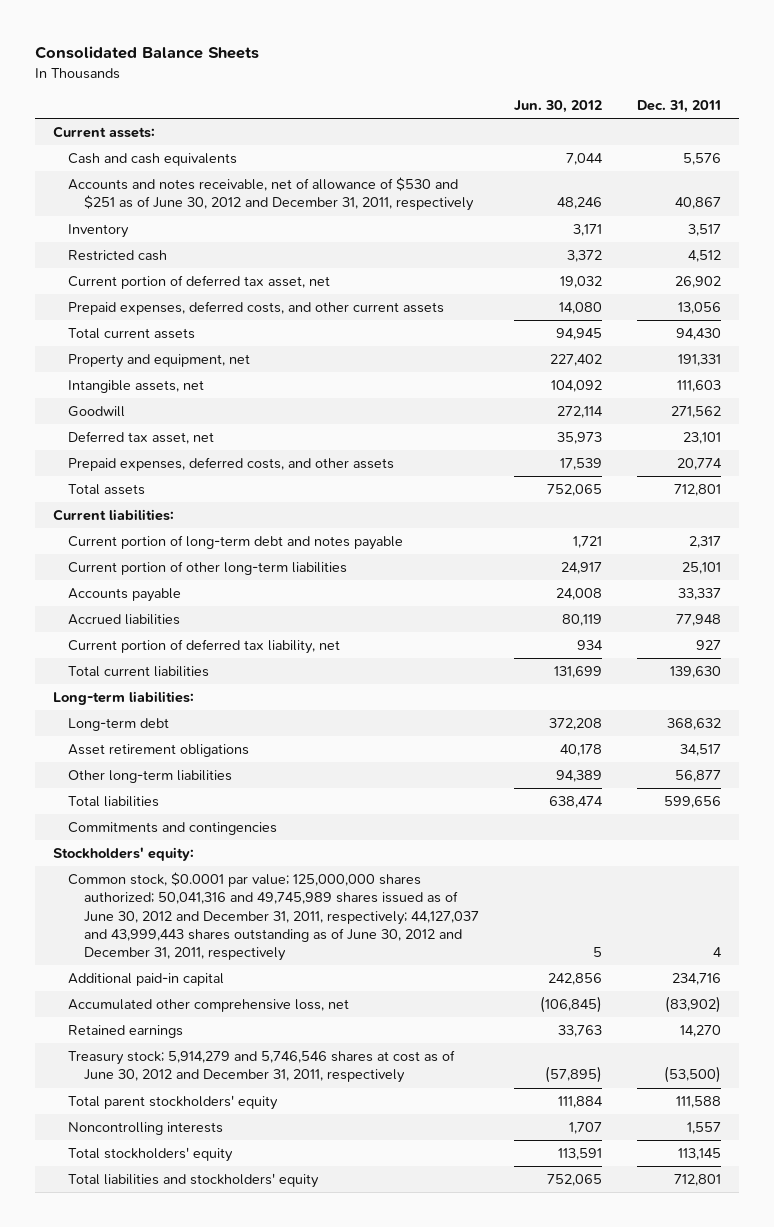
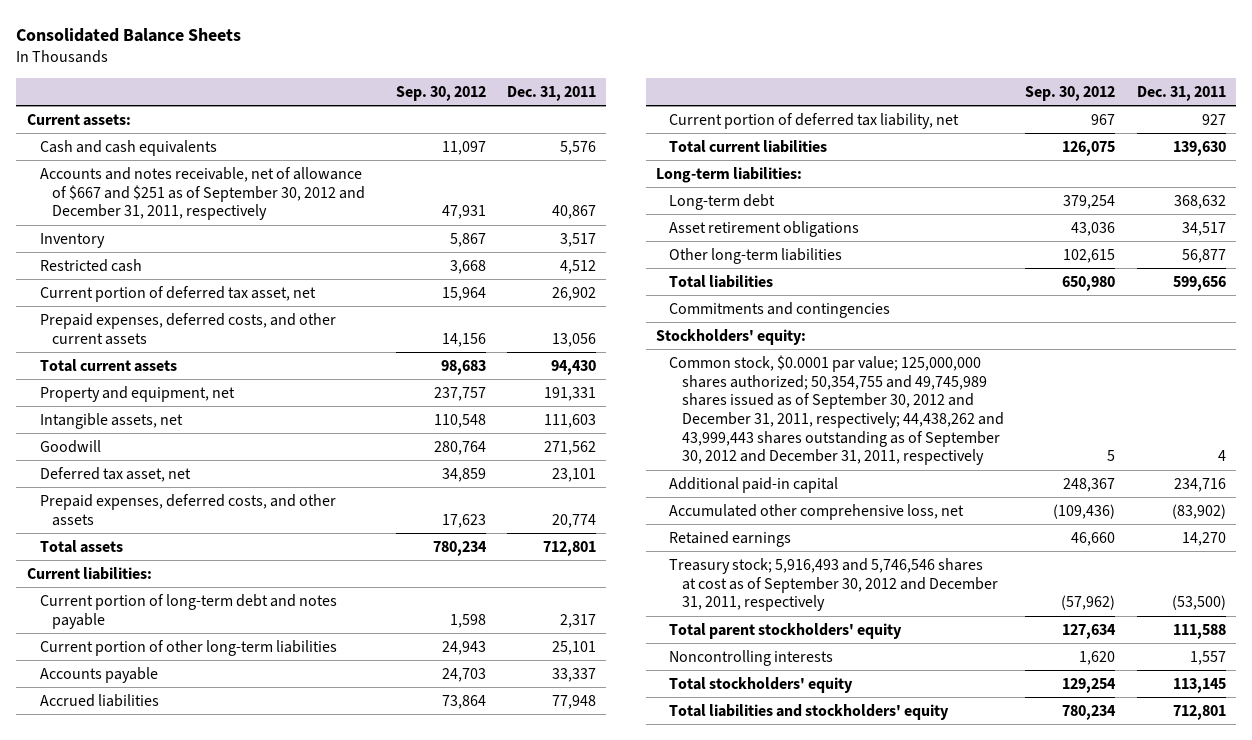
[514,100,603,114] Jun. 30, 2012 -> none
none -> [395,85,486,101] Sep. 30, 2012
[68,177,475,212] Accounts and notes receivable, net of allowance of $530 and $251 as of June 30, 2012 and December 31, 2011, respectively -> [39,166,366,221] Accounts and notes receivable, net of allowance of $667 and $251 as of September 30, 2012 and December 31, 2011, respectively
[68,872,480,962] Common stock, $0.0001 par value; 125,000,000 shares authorized; 50,041,316 and 49,745,989 shares issued as of June 30, 2012 and December 31, 2011, respectively; 44,127,037 and 43,999,443 shares outstanding as of June 30, 2012 and December 31, 2011, respectively -> [669,354,1005,466] Common stock, $0.0001 par value; 125,000,000 shares authorized; 50,354,755 and 49,745,989 shares issued as of September 30, 2012 and December 31, 2011, respectively; 44,438,262 and 43,999,443 shares outstanding as of September 30, 2012 and December 31, 2011, respectively
[68,1050,456,1084] Treasury stock; 5,914,279 and 5,746,546 shares at cost as of June 30, 2012 and December 31, 2011, respectively -> [669,557,999,612] Treasury stock; 5,916,493 and 5,746,546 shares at cost as of September 30, 2012 and December 31, 2011, respectively

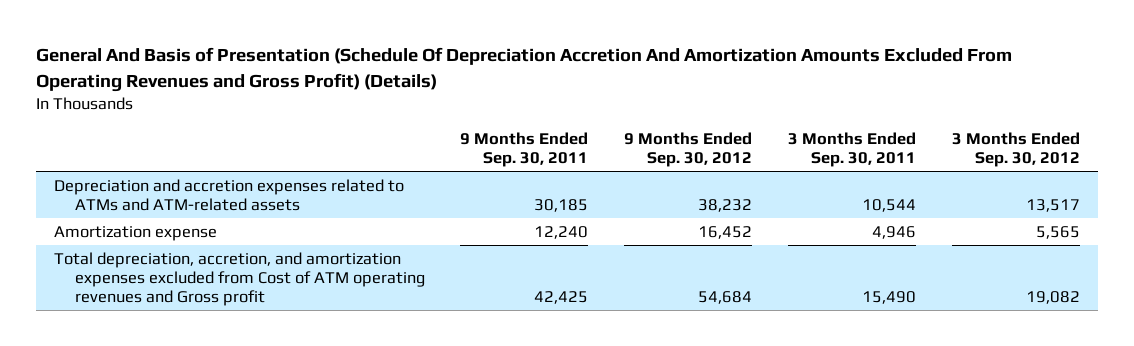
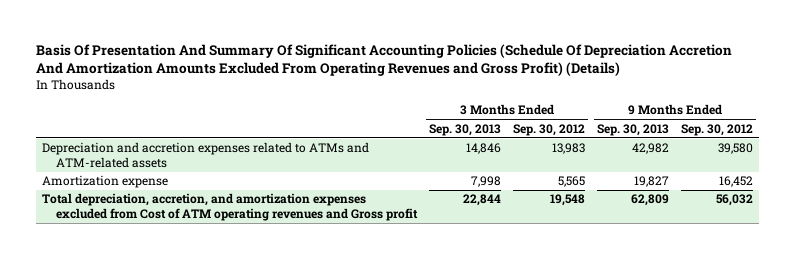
[36,47,1013,92] General And Basis of Presentation (Schedule Of Depreciation Accretion And Amortization Amounts Excluded From Operating Revenues and Gross Profit) (Details) -> [36,43,733,76] Basis Of Presentation And Summary Of Significant Accounting Policies (Schedule Of Depreciation Accretion And Amortization Amounts Excluded From Operating Revenues and Gross Profit) (Details)
[460,131,589,167] 9 Months Ended Sep. 30, 2011 -> none
[788,131,917,167] 3 Months Ended Sep. 30, 2011 -> none
none -> [429,123,502,136] Sep. 30, 2013
none -> [596,123,669,136] Sep. 30, 2013
[698,198,753,212] 38,232 -> [717,143,753,155] 39,580
[1025,198,1080,212] 13,517 -> [552,143,586,155] 13,983
[698,291,753,305] 54,684 -> [715,194,753,207] 56,032
[1025,291,1080,305] 19,082 -> [550,194,586,207] 19,548

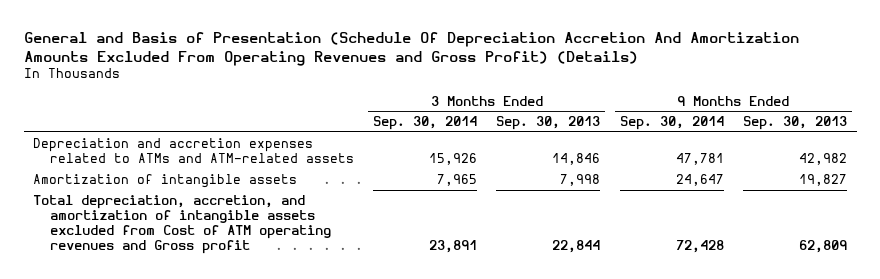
[36,43,733,76] Basis Of Presentation And Summary Of Significant Accounting Policies (Schedule Of Depreciation Accretion And Amortization Amounts Excluded From Operating Revenues and Gross Profit) (Details) -> [23,31,799,66] General and Basis of Presentation (Schedule Of Depreciation Accretion And Amortization Amounts Excluded From Operating Revenues and Gross Profit) (Details)
[513,123,586,136] Sep. 30, 2012 -> none
[680,123,753,136] Sep. 30, 2012 -> none
none -> [373,116,478,131] Sep. 30, 2014
none -> [619,116,724,131] Sep. 30, 2014
[42,175,169,189] Amortization expense -> [33,173,298,188] Amortization of intangible assets
[42,193,419,221] Total depreciation, accretion, and amortization expenses excluded from Cost of ATM operating revenues and Gross profit -> [33,194,331,254] Total depreciation, accretion, and amortization of intangible assets excluded from Cost of ATM operating revenues and Gross profit

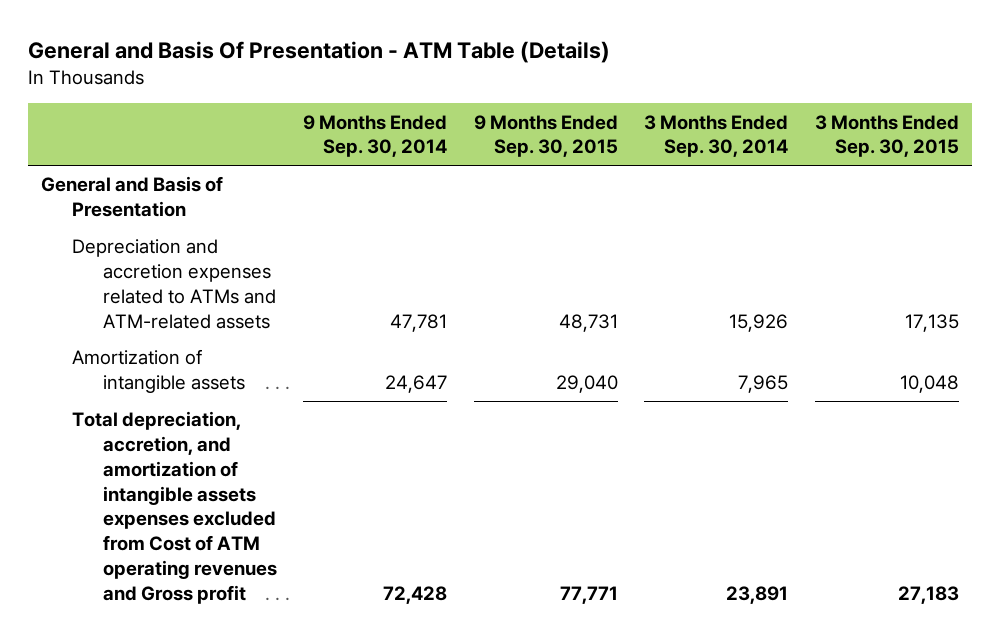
[23,31,799,66] General and Basis of Presentation (Schedule Of Depreciation Accretion And Amortization Amounts Excluded From Operating Revenues and Gross Profit) (Details) -> [28,41,611,64] General and Basis Of Presentation - ATM Table (Details)
[496,116,601,131] Sep. 30, 2013 -> none
[743,116,848,131] Sep. 30, 2013 -> none
none -> [473,114,618,158] 9 Months Ended Sep. 30, 2015
none -> [814,114,959,158] 3 Months Ended Sep. 30, 2015
none -> [41,176,224,218] General and Basis of Presentation
[33,194,331,254] Total depreciation, accretion, and amortization of intangible assets excluded from Cost of ATM operating revenues and Gross profit -> [71,411,277,604] Total depreciation, accretion, and amortization of intangible assets expenses excluded from Cost of ATM operating revenues and Gross profit

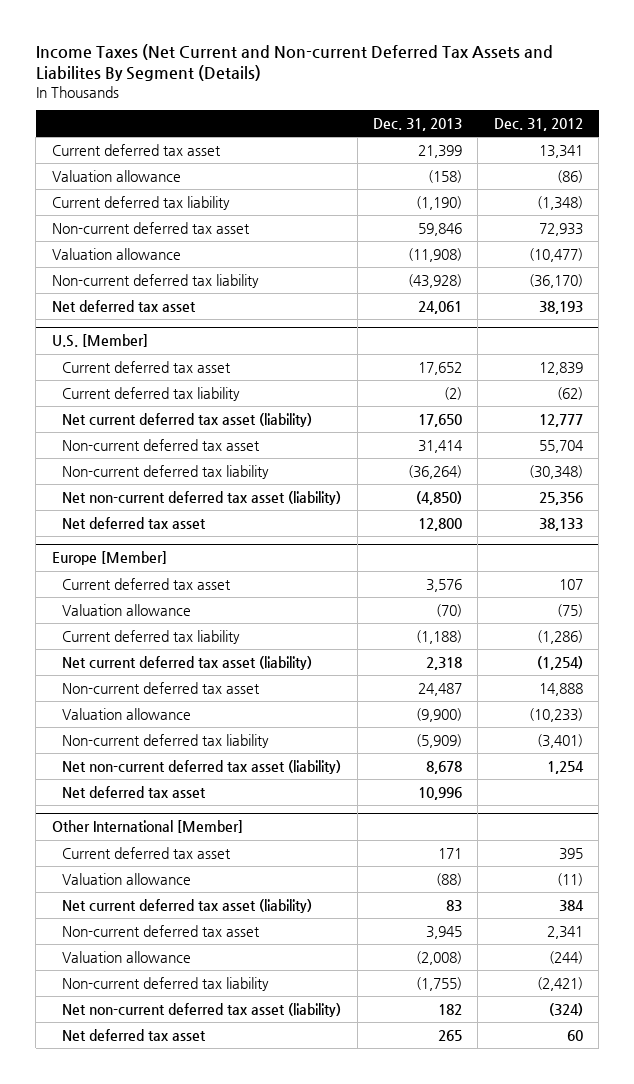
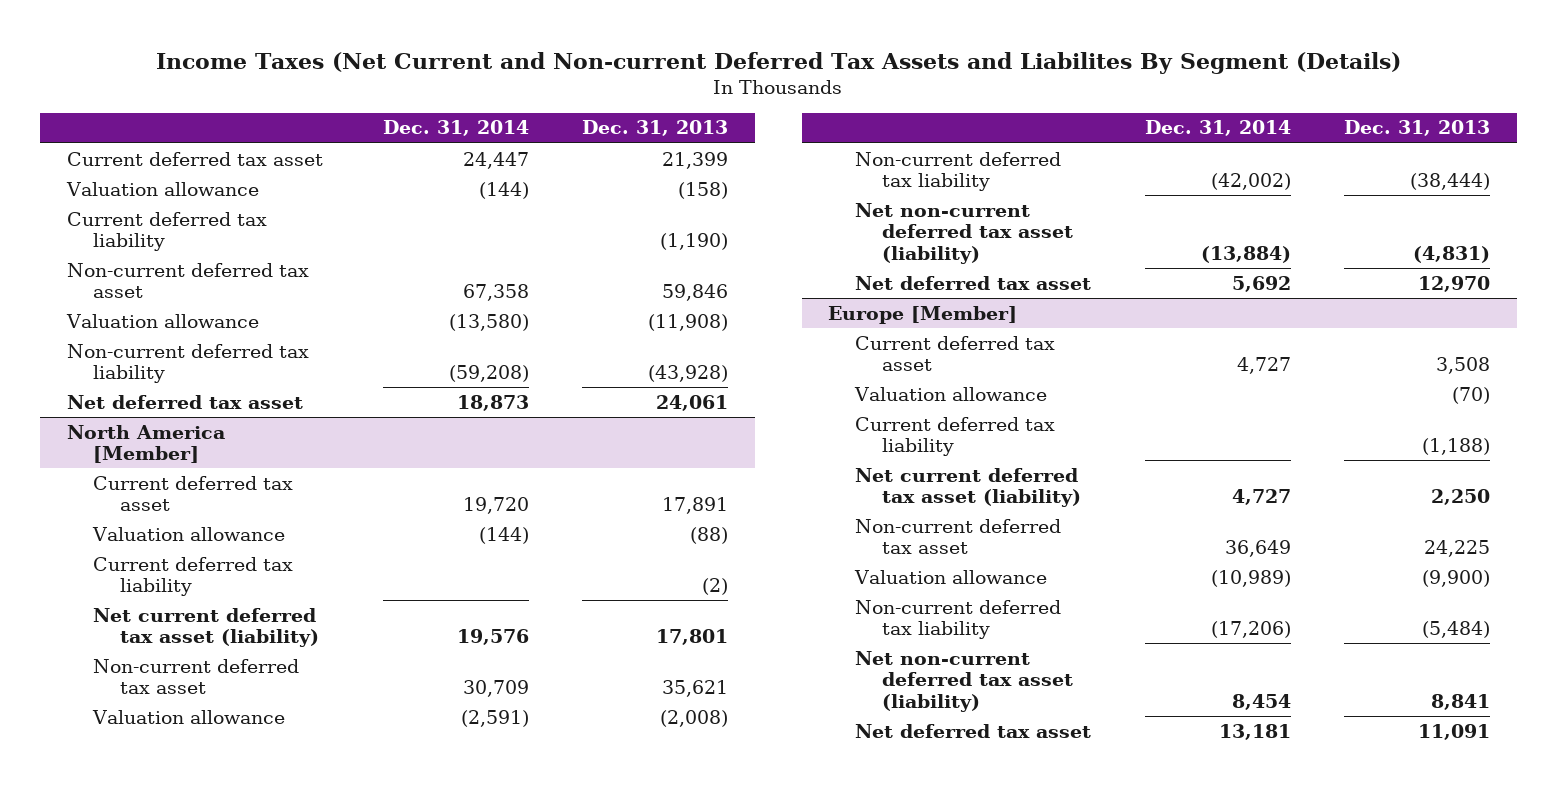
[493,118,583,132] Dec. 31, 2012 -> none
none -> [382,120,529,137] Dec. 31, 2014
[51,334,148,348] U.S. [Member] -> none
none -> [66,424,225,464] North America [Member]
[417,361,462,375] 17,652 -> [662,497,729,515] 17,891
none -> [92,526,286,541] Valuation allowance
[417,413,462,427] 17,650 -> [656,629,729,646] 17,801
[417,439,463,453] 31,414 -> [662,680,729,698] 35,621
none -> [92,709,286,724] Valuation allowance
[407,464,462,479] (36,264) -> [1410,173,1491,191] (38,444)
[415,490,462,505] (4,850) -> [1413,245,1491,263] (4,831)
[417,517,462,531] 12,800 -> [1418,275,1491,292] 12,970
[425,578,462,592] 3,576 -> [1436,357,1491,375] 3,508
[425,656,462,670] 2,318 -> [1431,489,1491,506] 2,250
[417,682,462,696] 24,487 -> [1424,540,1491,558] 24,225
[51,820,243,834] Other International [Member] -> none
[62,846,232,859] Current deferred tax asset -> none
[62,872,192,885] Valuation allowance -> none
[62,898,313,913] Net current deferred tax asset (liability) -> none
[62,924,261,937] Non-current deferred tax asset -> none
[62,950,192,963] Valuation allowance -> none
[62,976,270,991] Non-current deferred tax liability -> none
[62,1002,342,1017] Net non-current deferred tax asset (liability) -> none
[62,1028,207,1041] Net deferred tax asset -> none
[415,733,462,748] (5,909) -> [1422,621,1491,639] (5,484)
[425,760,462,774] 8,678 -> [1431,693,1491,710] 8,841
[417,786,462,800] 10,996 -> [1418,723,1491,740] 11,091

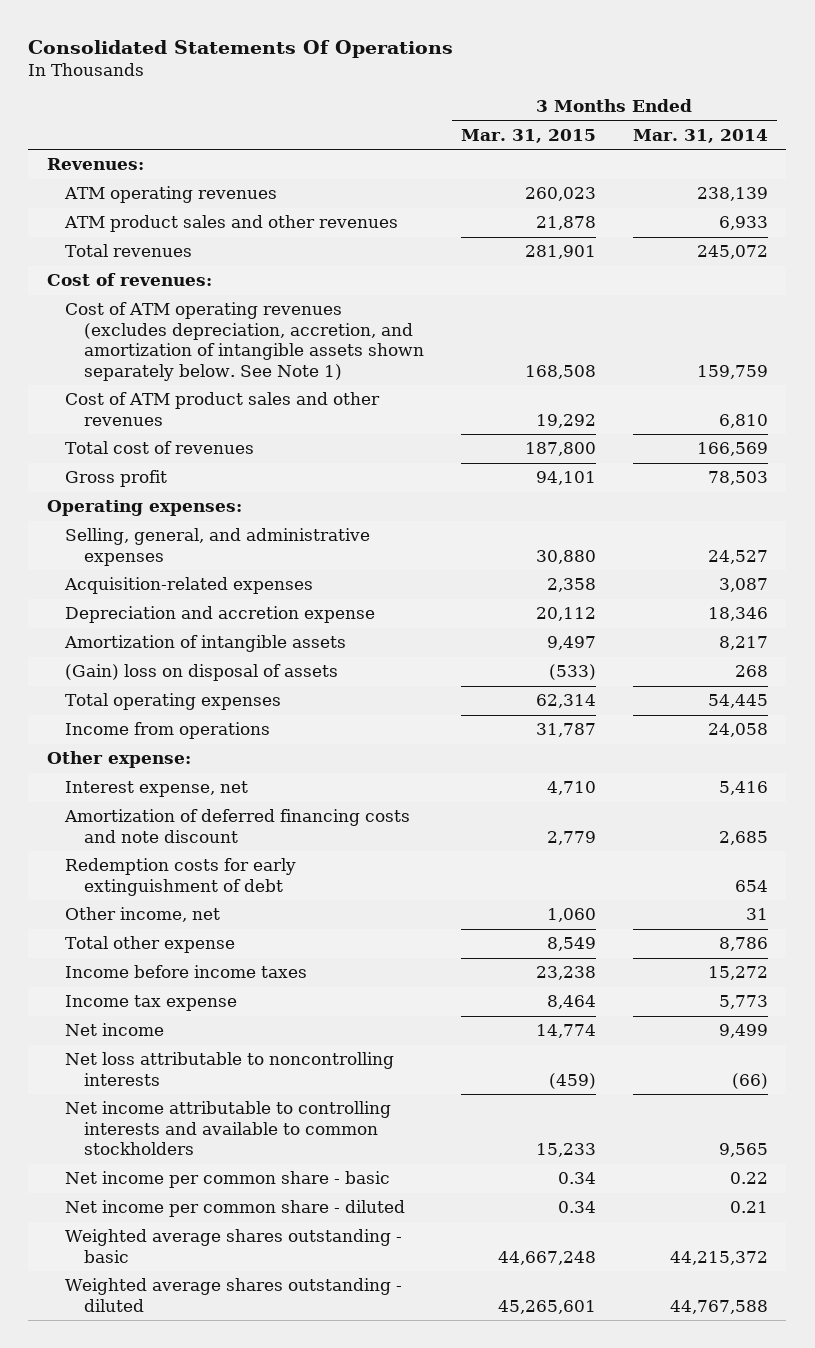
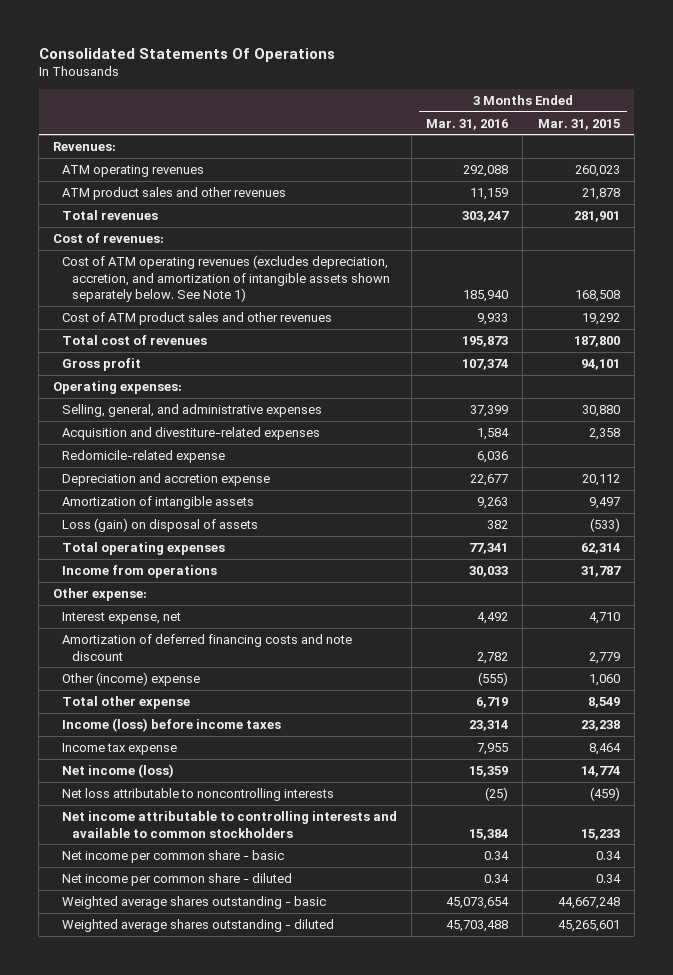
[632,128,768,143] Mar. 31, 2014 -> none
none -> [426,118,509,130] Mar. 31, 2016
[64,577,314,595] Acquisition-related expenses -> [62,426,321,440] Acquisition and divestiture-related expenses
none -> [62,449,226,463] Redomicile-related expense
[65,664,339,682] (Gain) loss on disposal of assets -> [62,517,259,532] Loss (gain) on disposal of assets
[65,858,297,896] Redemption costs for early extinguishment of debt -> none
[65,907,221,923] Other income, net -> [62,671,201,686] Other (income) expense
[65,965,308,979] Income before income taxes -> [62,717,282,732] Income (loss) before income taxes
[65,1023,165,1037] Net income -> [62,763,175,778] Net income (loss)

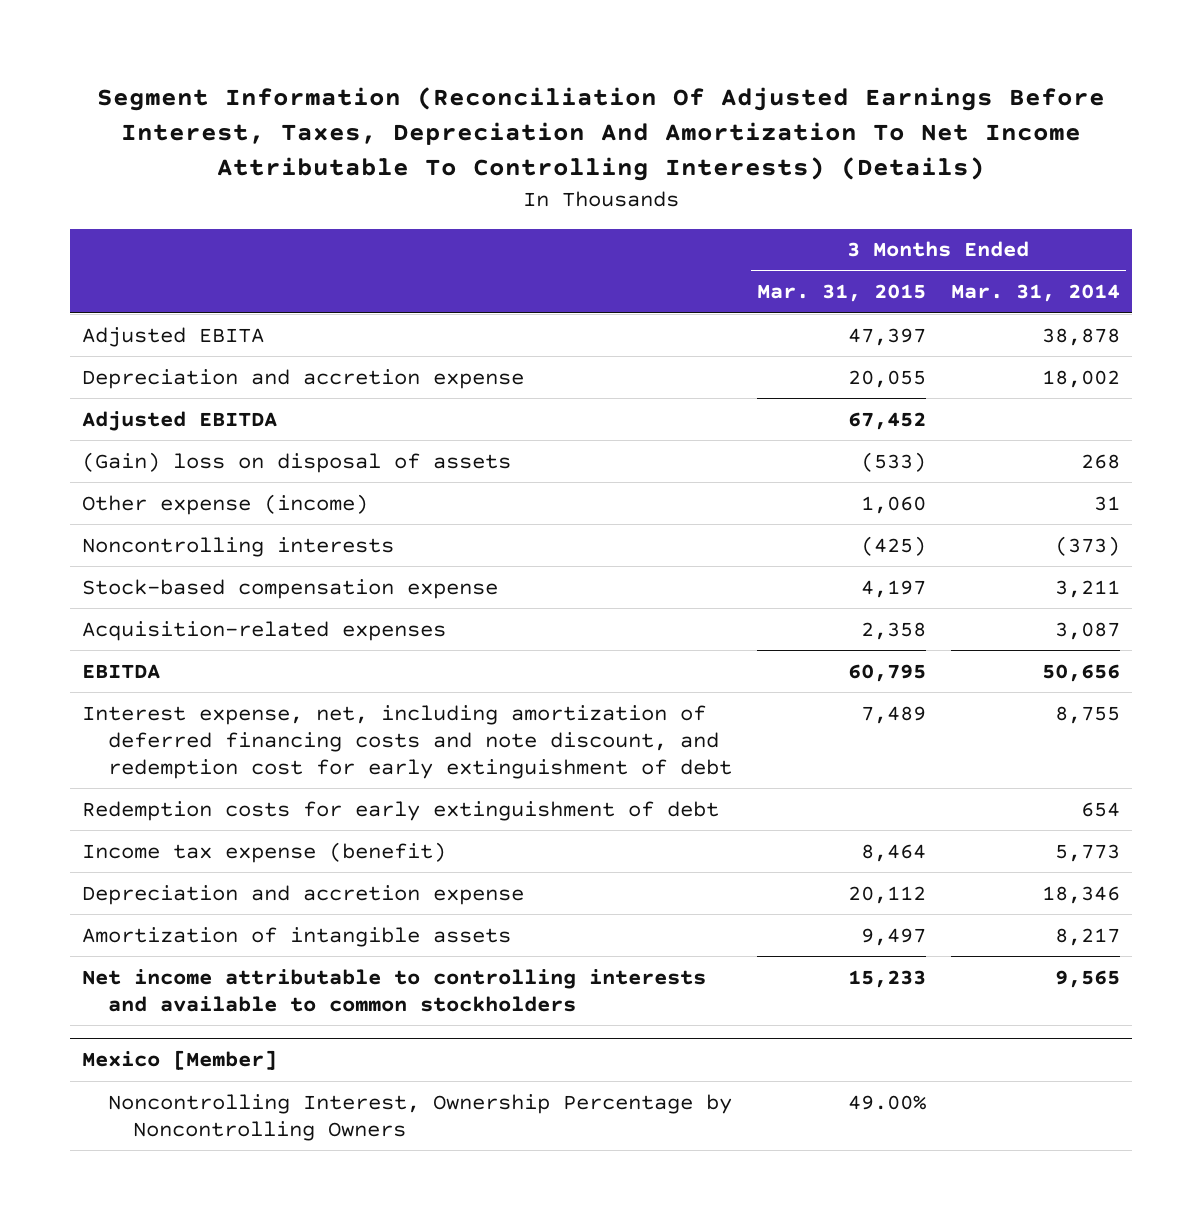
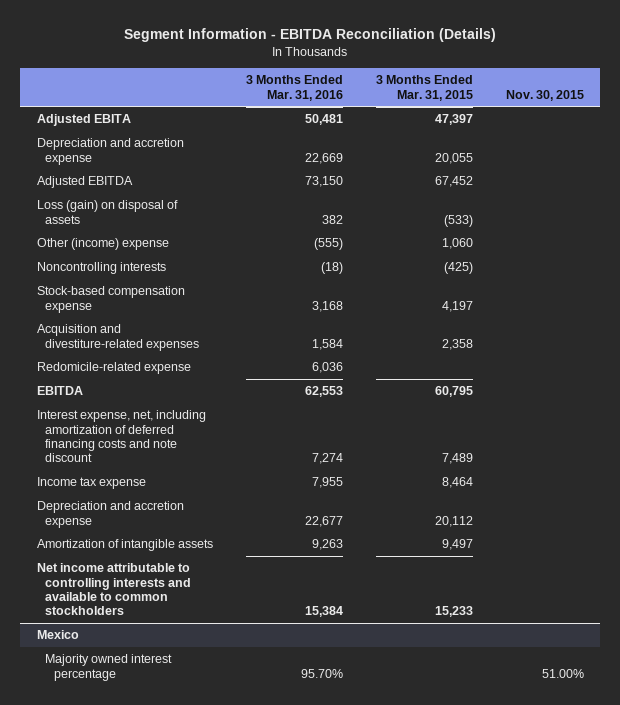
[97,87,1106,182] Segment Information (Reconciliation Of Adjusted Earnings Before Interest, Taxes, Depreciation And Amortization To Net Income Attributable To Controlling Interests) (Details) -> [124,28,497,43] Segment Information - EBITDA Reconciliation (Details)
[950,284,1120,303] Mar. 31, 2014 -> none
none -> [245,75,343,101] 3 Months Ended Mar. 31, 2016
none -> [505,89,584,101] Nov. 30, 2015
[82,451,512,473] (Gain) loss on disposal of assets -> [36,200,178,224] Loss (gain) on disposal of assets
[82,493,369,515] Other expense (income) -> [36,238,169,251] Other (income) expense
[82,620,447,641] Acquisition-related expenses -> [36,324,200,351] Acquisition and divestiture-related expenses
none -> [36,362,191,375] Redomicile-related expense
[82,800,720,821] Redemption costs for early extinguishment of debt -> none
[82,704,732,779] Interest expense, net, including amortization of deferred financing costs and note discount, and redemption cost for early extinguishment of debt -> [36,410,206,463] Interest expense, net, including amortization of deferred financing costs and note discount
[82,841,447,863] Income tax expense (benefit) -> [36,477,146,490] Income tax expense
[107,1093,732,1141] Noncontrolling Interest, Ownership Percentage by Noncontrolling Owners -> none
[82,1050,278,1071] Mexico [Member] -> [36,630,79,640] Mexico
none -> [45,654,173,681] Majority owned interest percentage

